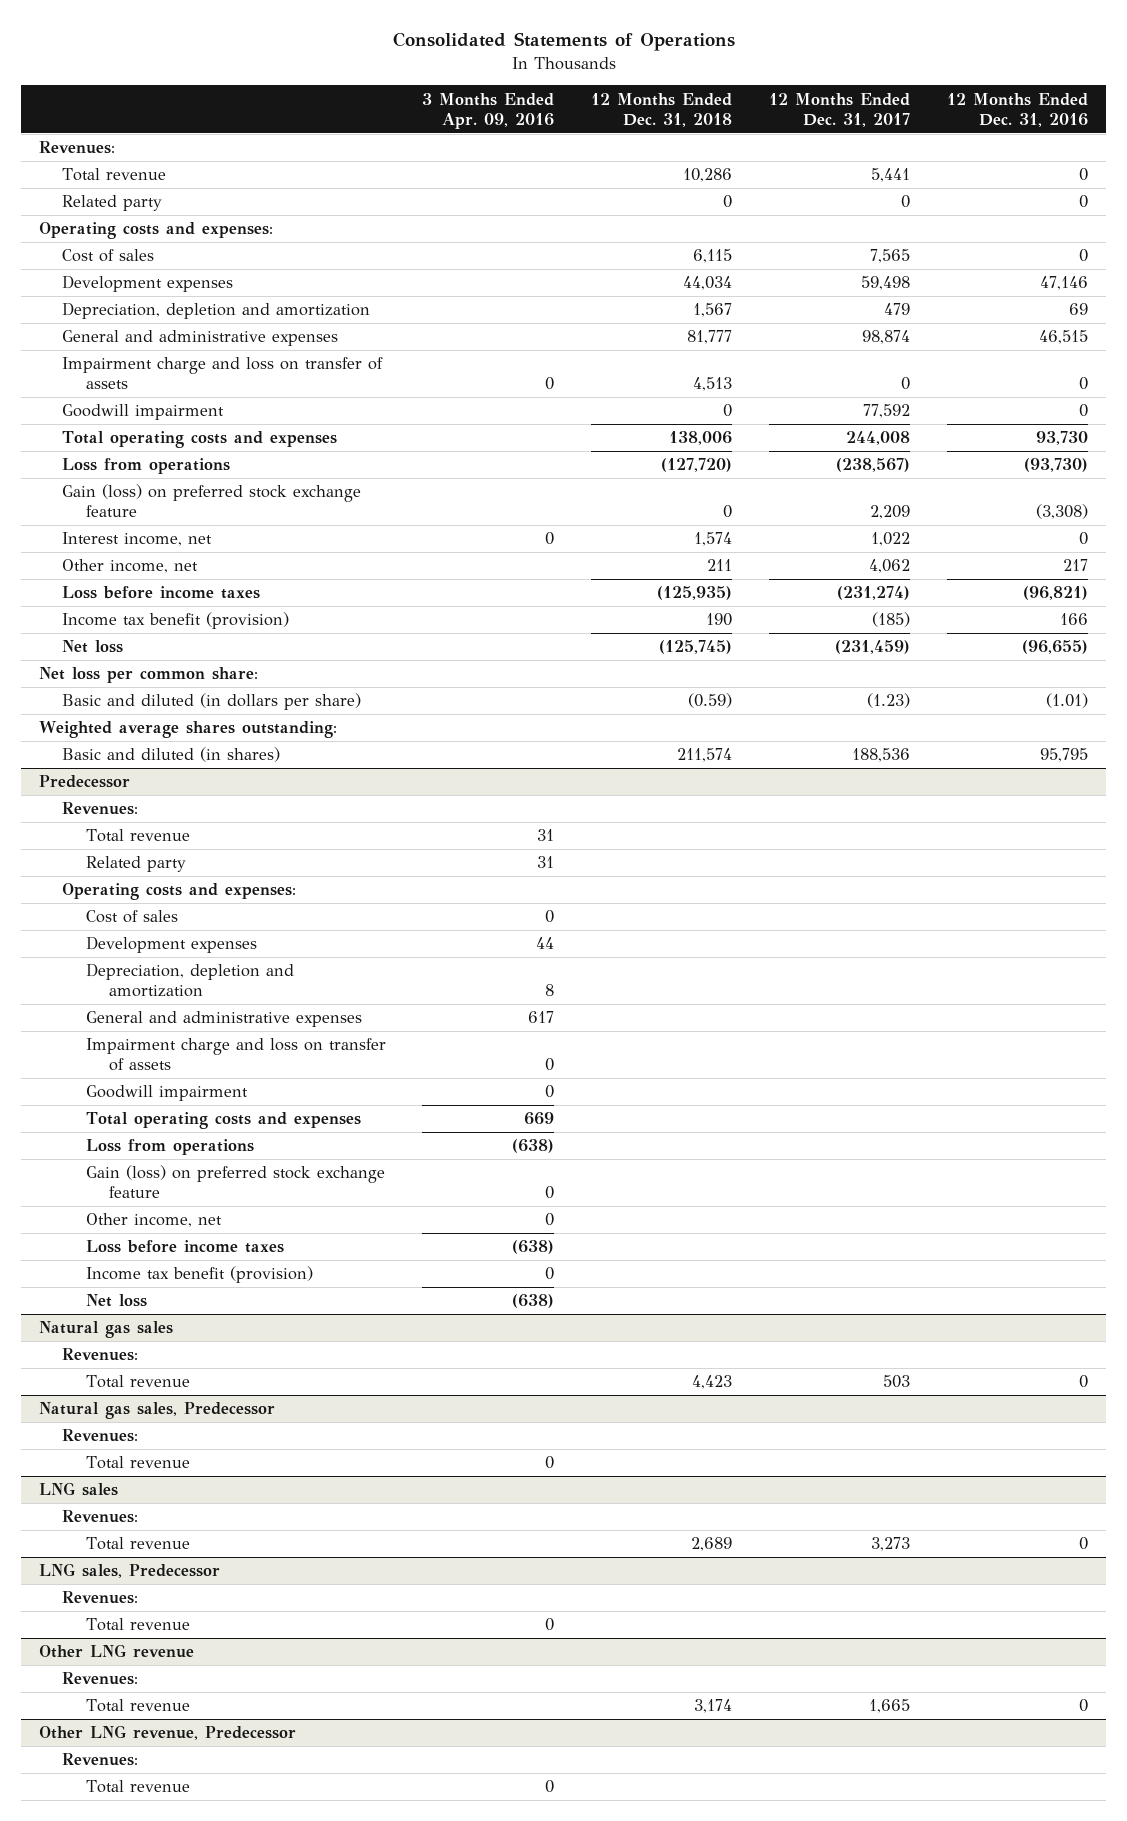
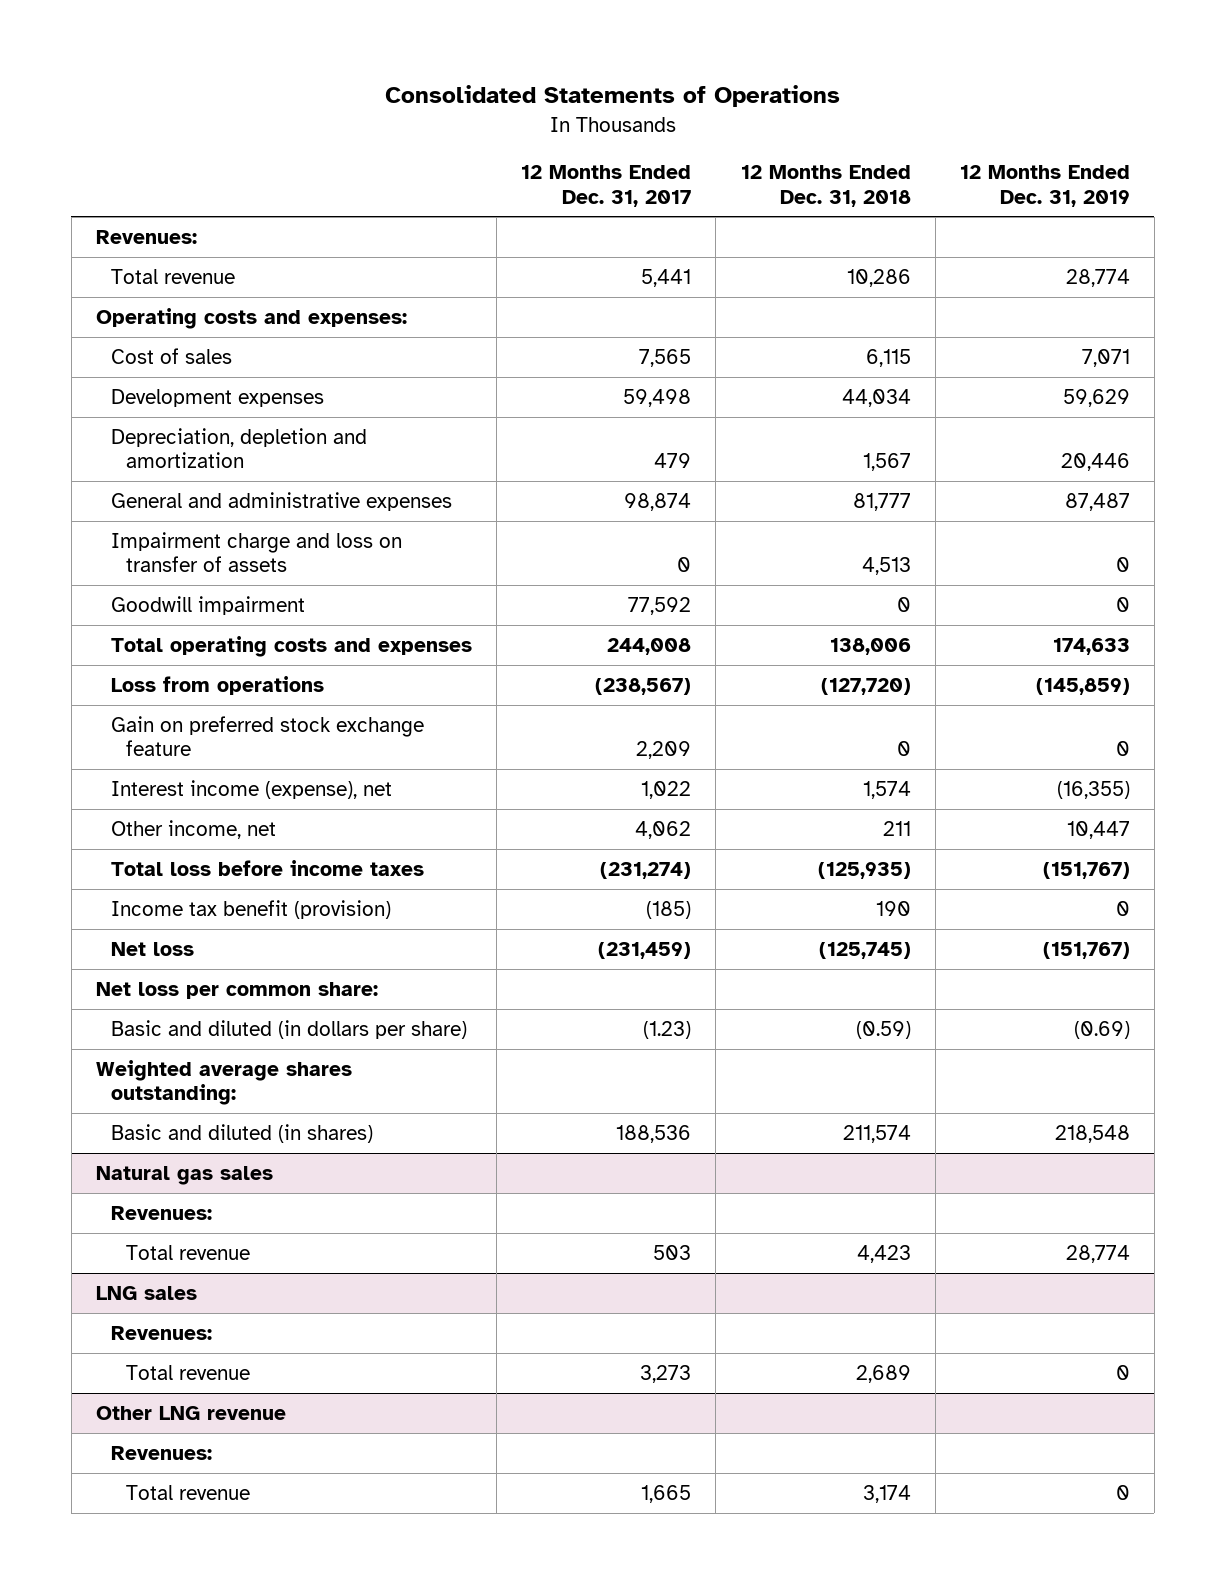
[422,92,555,129] 3 Months Ended Apr. 09, 2016 -> none
[946,92,1088,127] 12 Months Ended Dec. 31, 2016 -> none
none -> [959,165,1130,207] 12 Months Ended Dec. 31, 2019
[62,195,163,212] Related party -> none
[62,484,362,518] Gain (loss) on preferred stock exchange feature -> [111,716,425,757] Gain on preferred stock exchange feature
[62,532,213,547] Interest income, net -> [111,780,393,800] Interest income (expense), net
[62,586,261,600] Loss before income taxes -> [111,860,425,877] Total loss before income taxes
[39,775,131,789] Predecessor -> none
[62,802,139,816] Revenues: -> none
[85,829,190,843] Total revenue -> none
[85,856,186,873] Related party -> none
[62,883,297,901] Operating costs and expenses: -> none
[85,910,178,924] Cost of sales -> none
[85,936,257,954] Development expenses -> none
[85,963,294,998] Depreciation, depletion and amortization -> none
[85,1011,362,1028] General and administrative expenses -> none
[85,1038,386,1072] Impairment charge and loss on transfer of assets -> none
[85,1085,248,1102] Goodwill impairment -> none
[85,1112,361,1130] Total operating costs and expenses -> none
[85,1139,254,1156] Loss from operations -> none
[85,1165,385,1199] Gain (loss) on preferred stock exchange feature -> none
[85,1213,222,1228] Other income, net -> none
[85,1240,284,1254] Loss before income taxes -> none
[85,1266,313,1284] Income tax benefit (provision) -> none
[85,1294,147,1308] Net loss -> none
[39,1402,276,1420] Natural gas sales, Predecessor -> none
[62,1429,139,1443] Revenues: -> none
[85,1456,190,1470] Total revenue -> none
[39,1563,221,1579] LNG sales, Predecessor -> none
[62,1591,139,1605] Revenues: -> none
[85,1618,190,1632] Total revenue -> none
[39,1725,297,1741] Other LNG revenue, Predecessor -> none
[62,1753,139,1767] Revenues: -> none
[85,1780,190,1794] Total revenue -> none

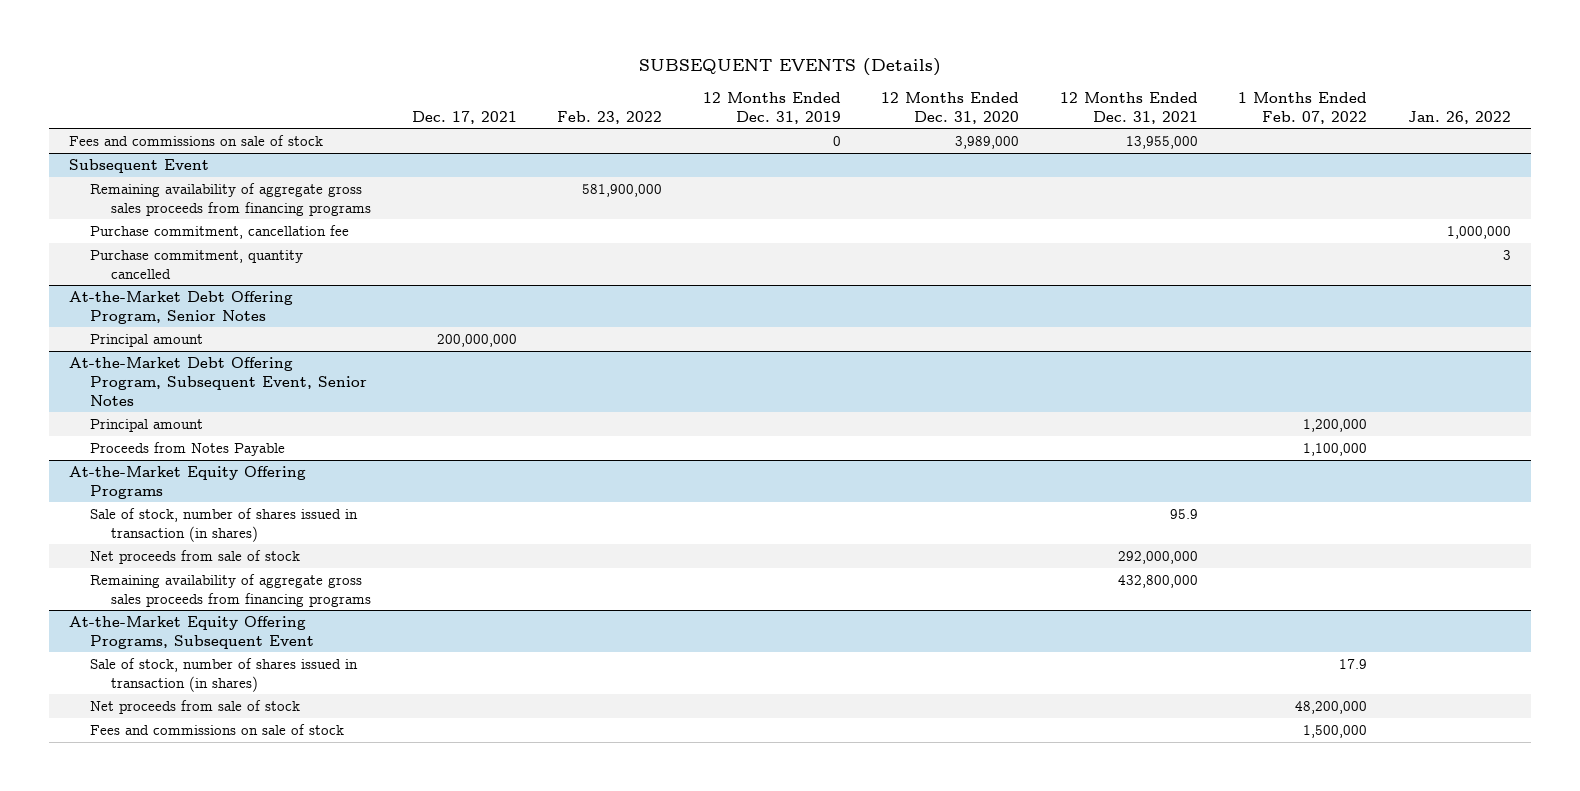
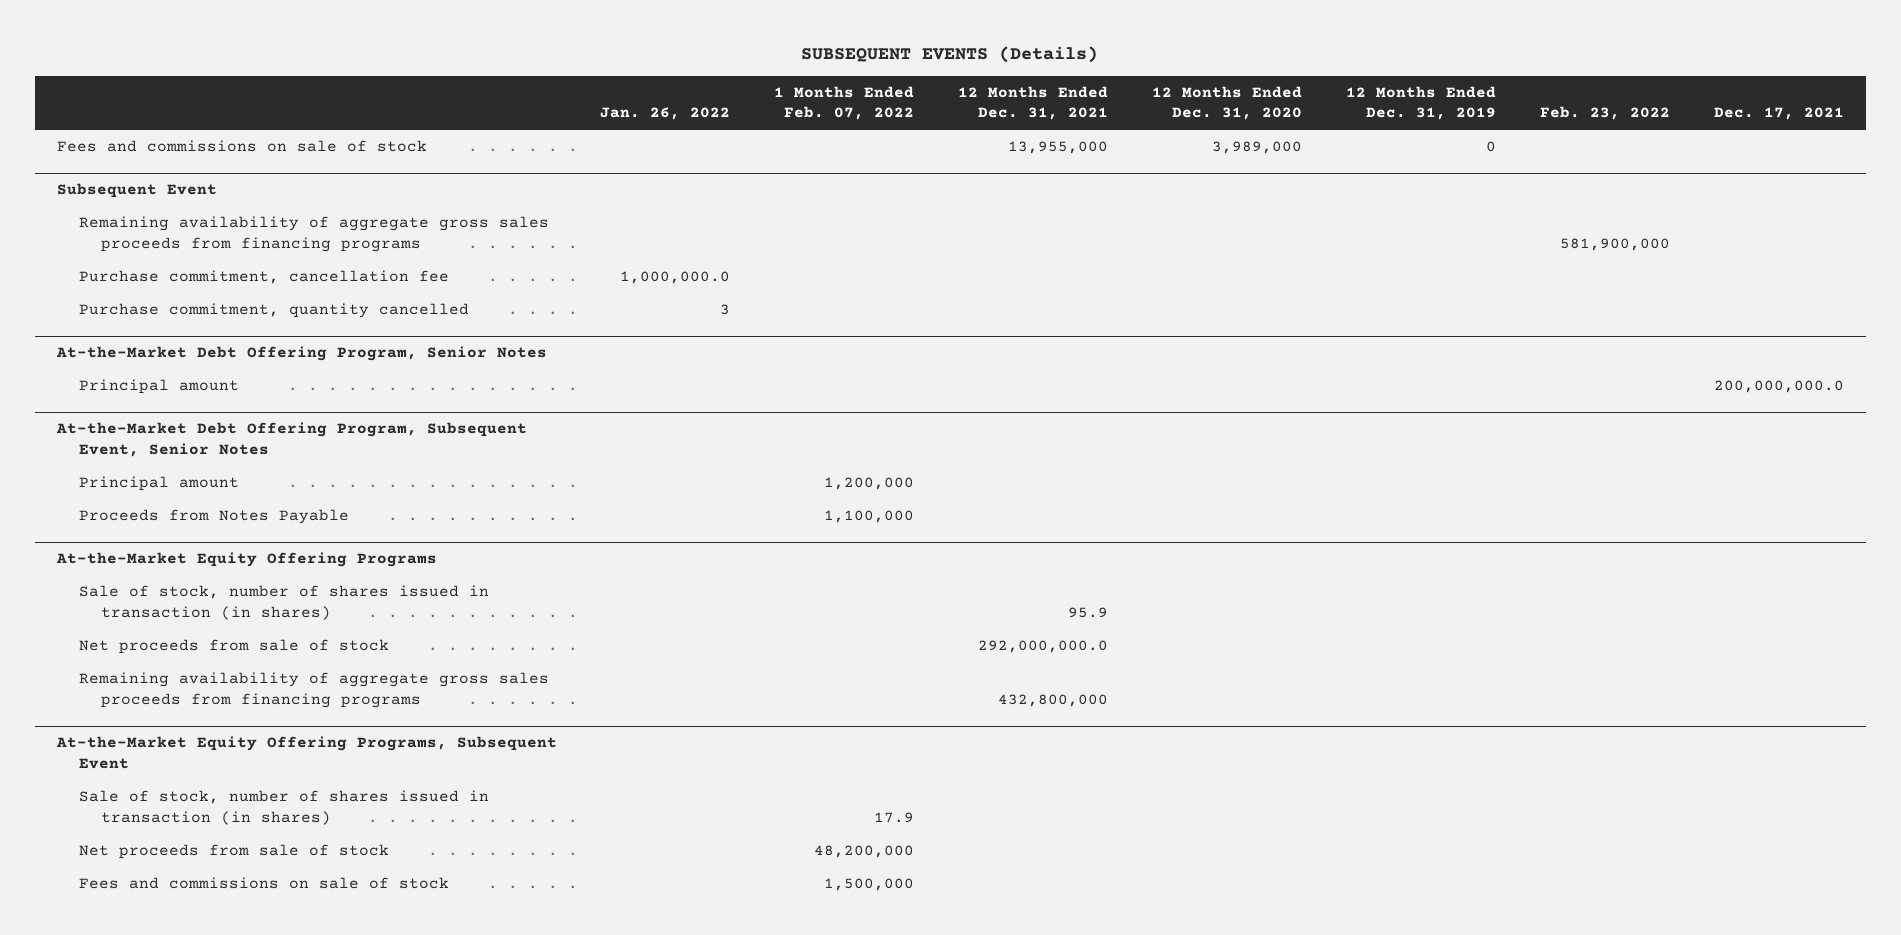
[1446,225,1511,239] 1,000,000 -> [620,271,731,285] 1,000,000.0
[436,333,517,347] 200,000,000 -> [1714,380,1845,394] 200,000,000.0
[1117,550,1198,564] 292,000,000 -> [978,640,1109,654] 292,000,000.0

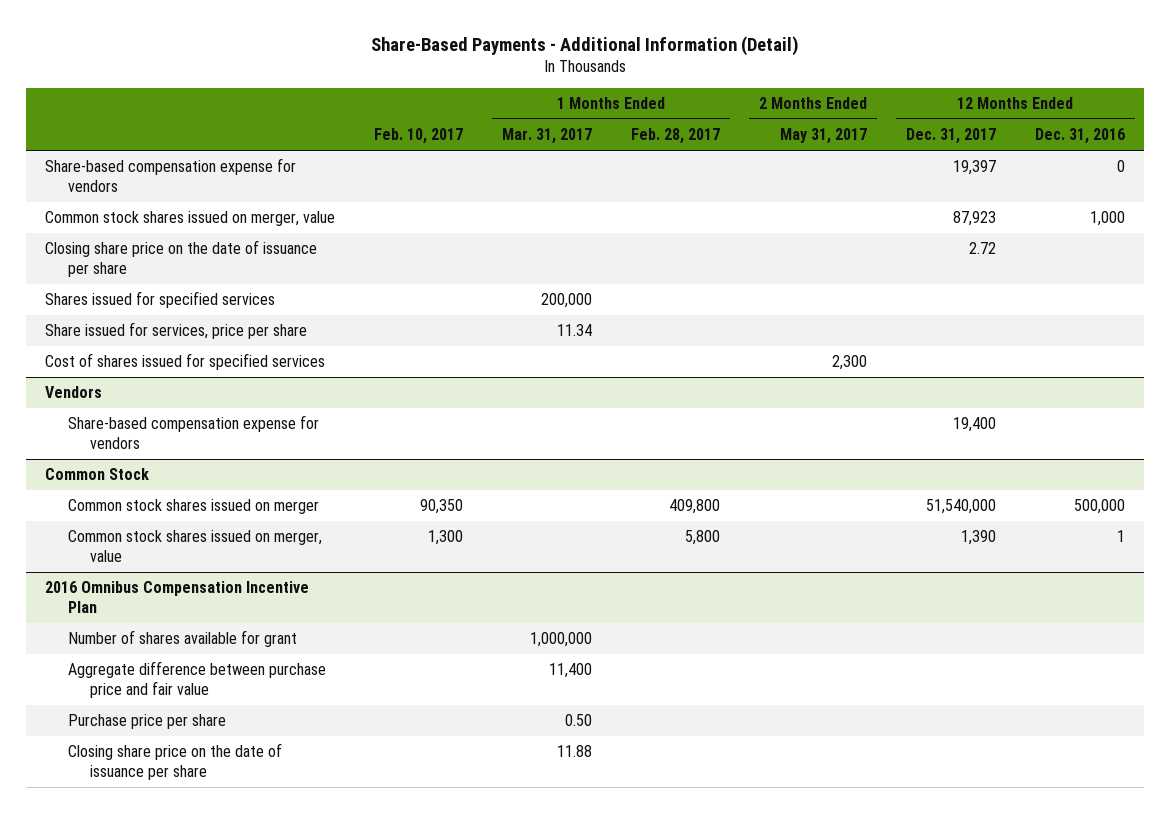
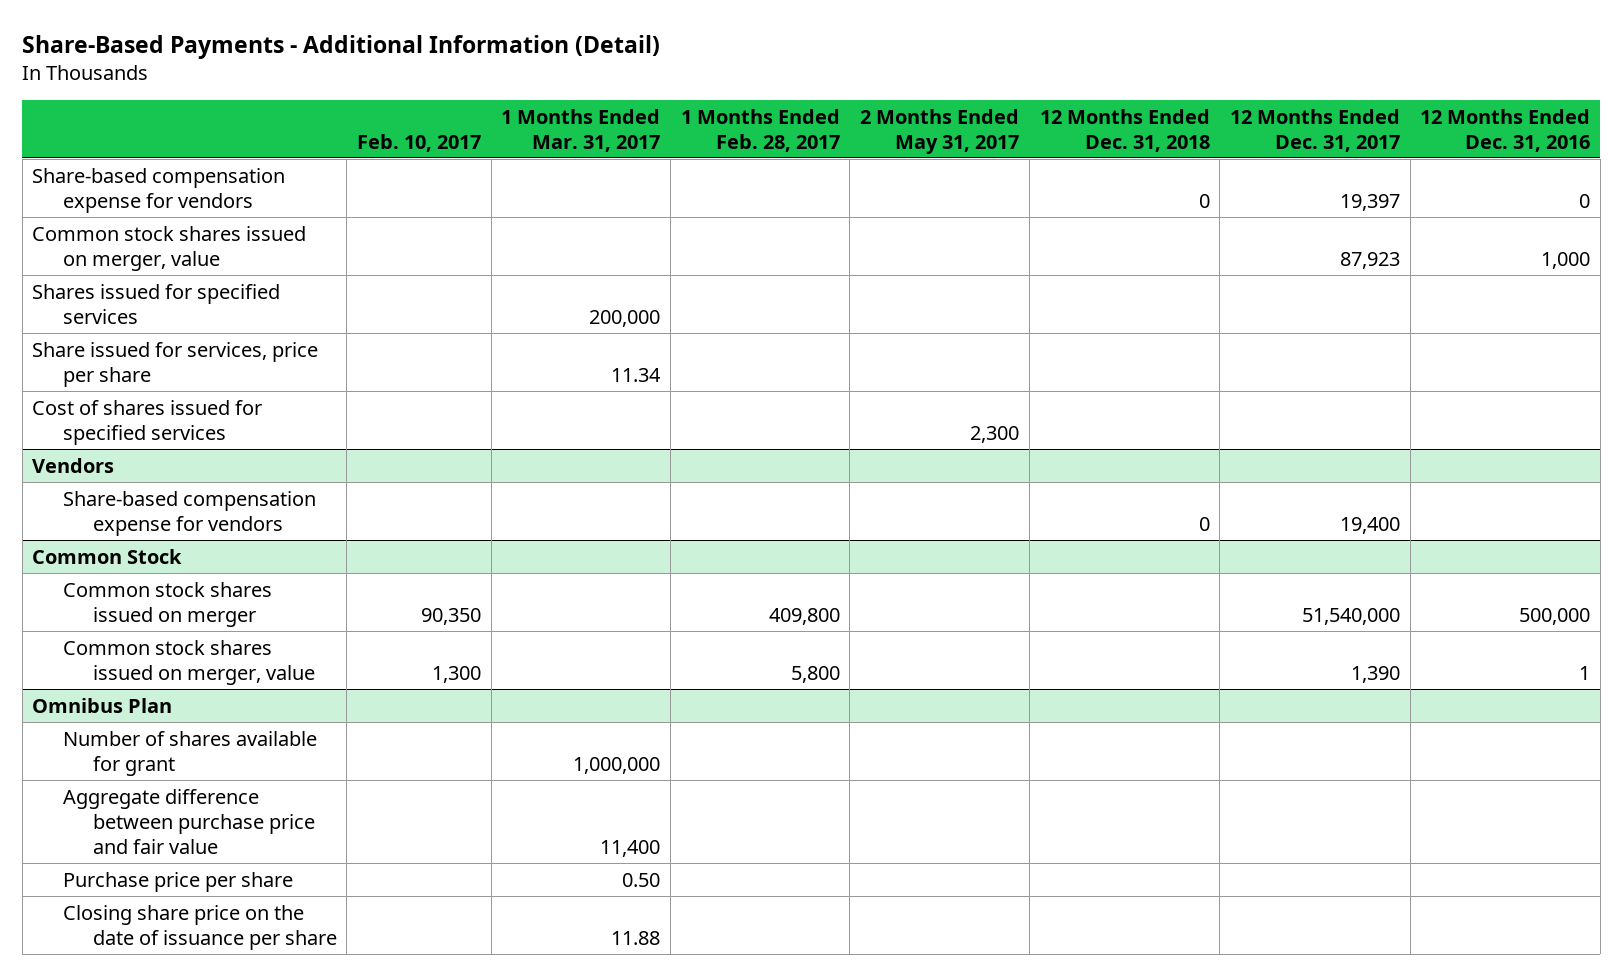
none -> [1039,108,1210,152] 12 Months Ended Dec. 31, 2018
[45,240,318,277] Closing share price on the date of issuance per share -> none
[45,581,310,613] 2016 Omnibus Compensation Incentive Plan -> [32,697,173,713] Omnibus Plan

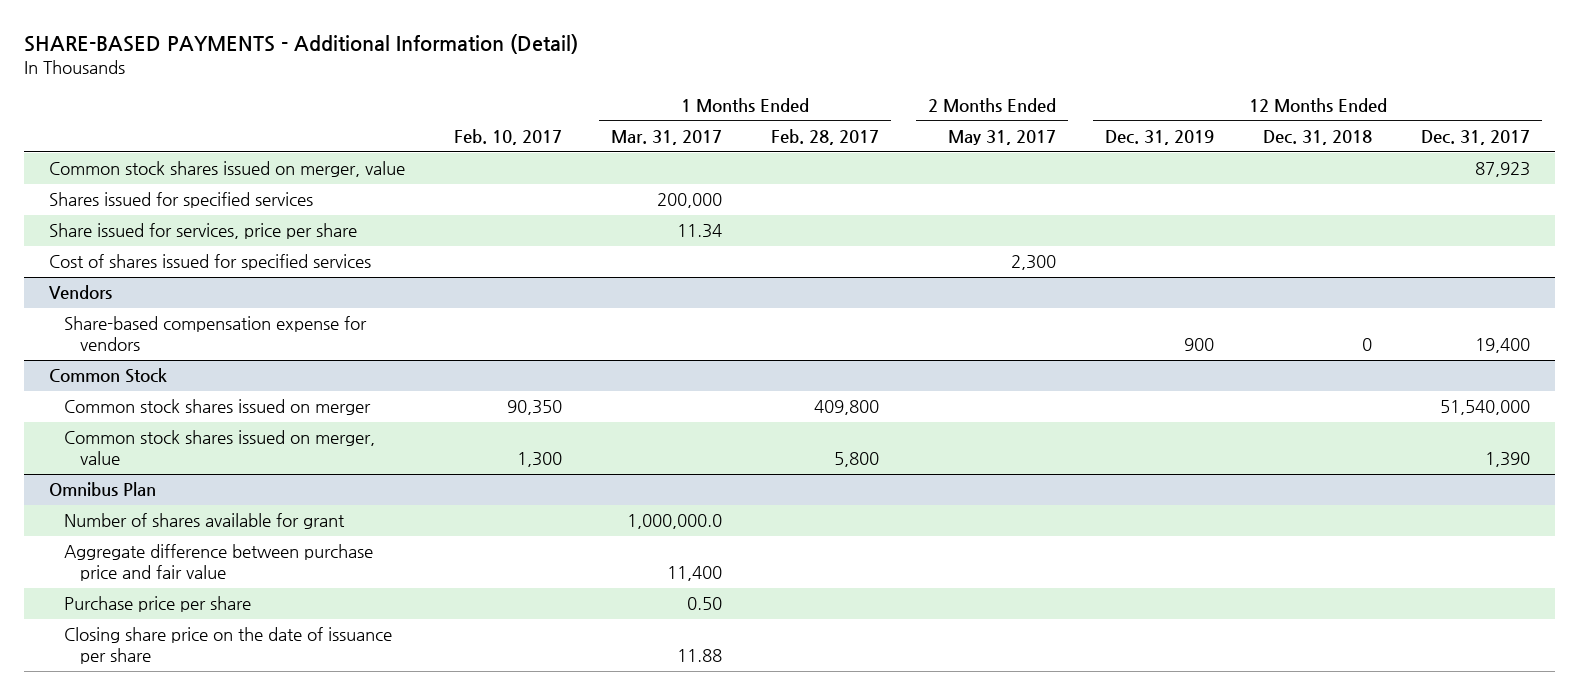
[22,35,661,60] Share-Based Payments - Additional Information (Detail) -> [24,34,579,55] SHARE-BASED PAYMENTS - Additional Information (Detail)
[1420,108,1591,152] 12 Months Ended Dec. 31, 2016 -> none
none -> [1104,130,1214,146] Dec. 31, 2019
[32,167,286,213] Share-based compensation expense for vendors -> none
[573,756,661,774] 1,000,000 -> [626,514,722,530] 1,000,000.0

